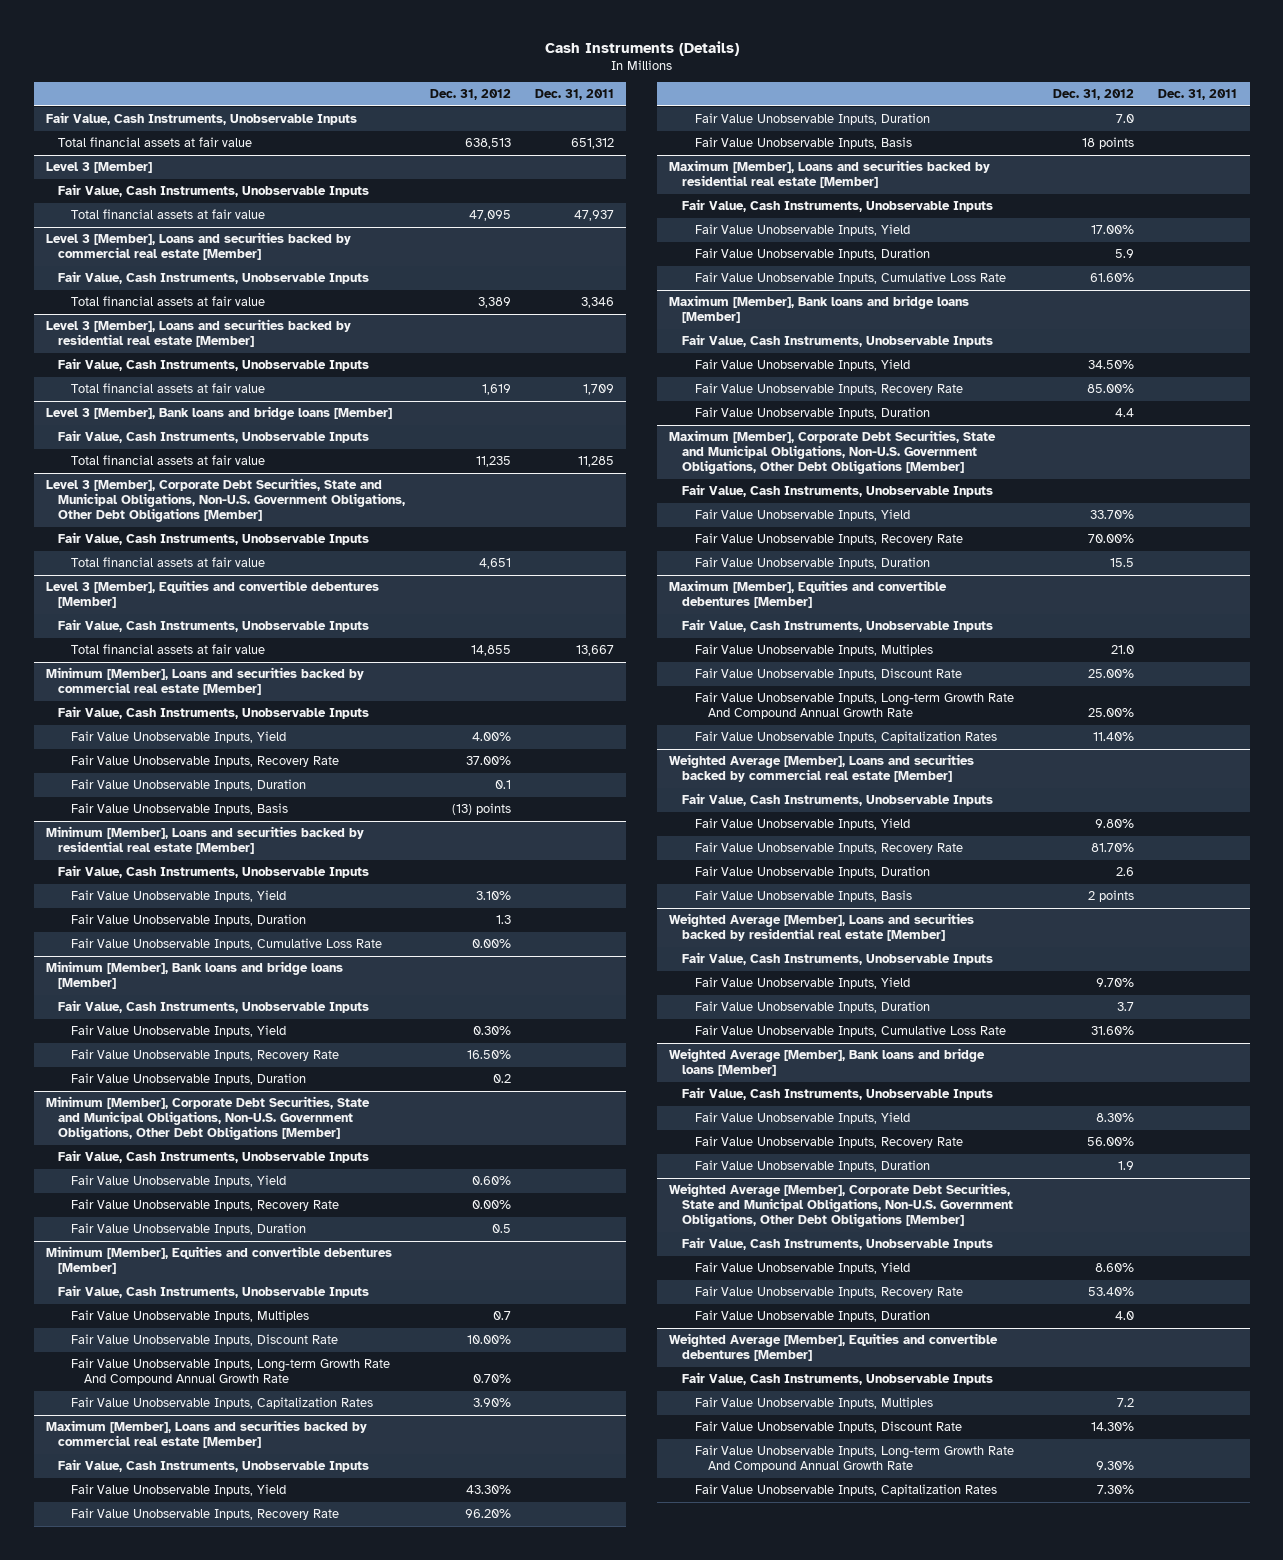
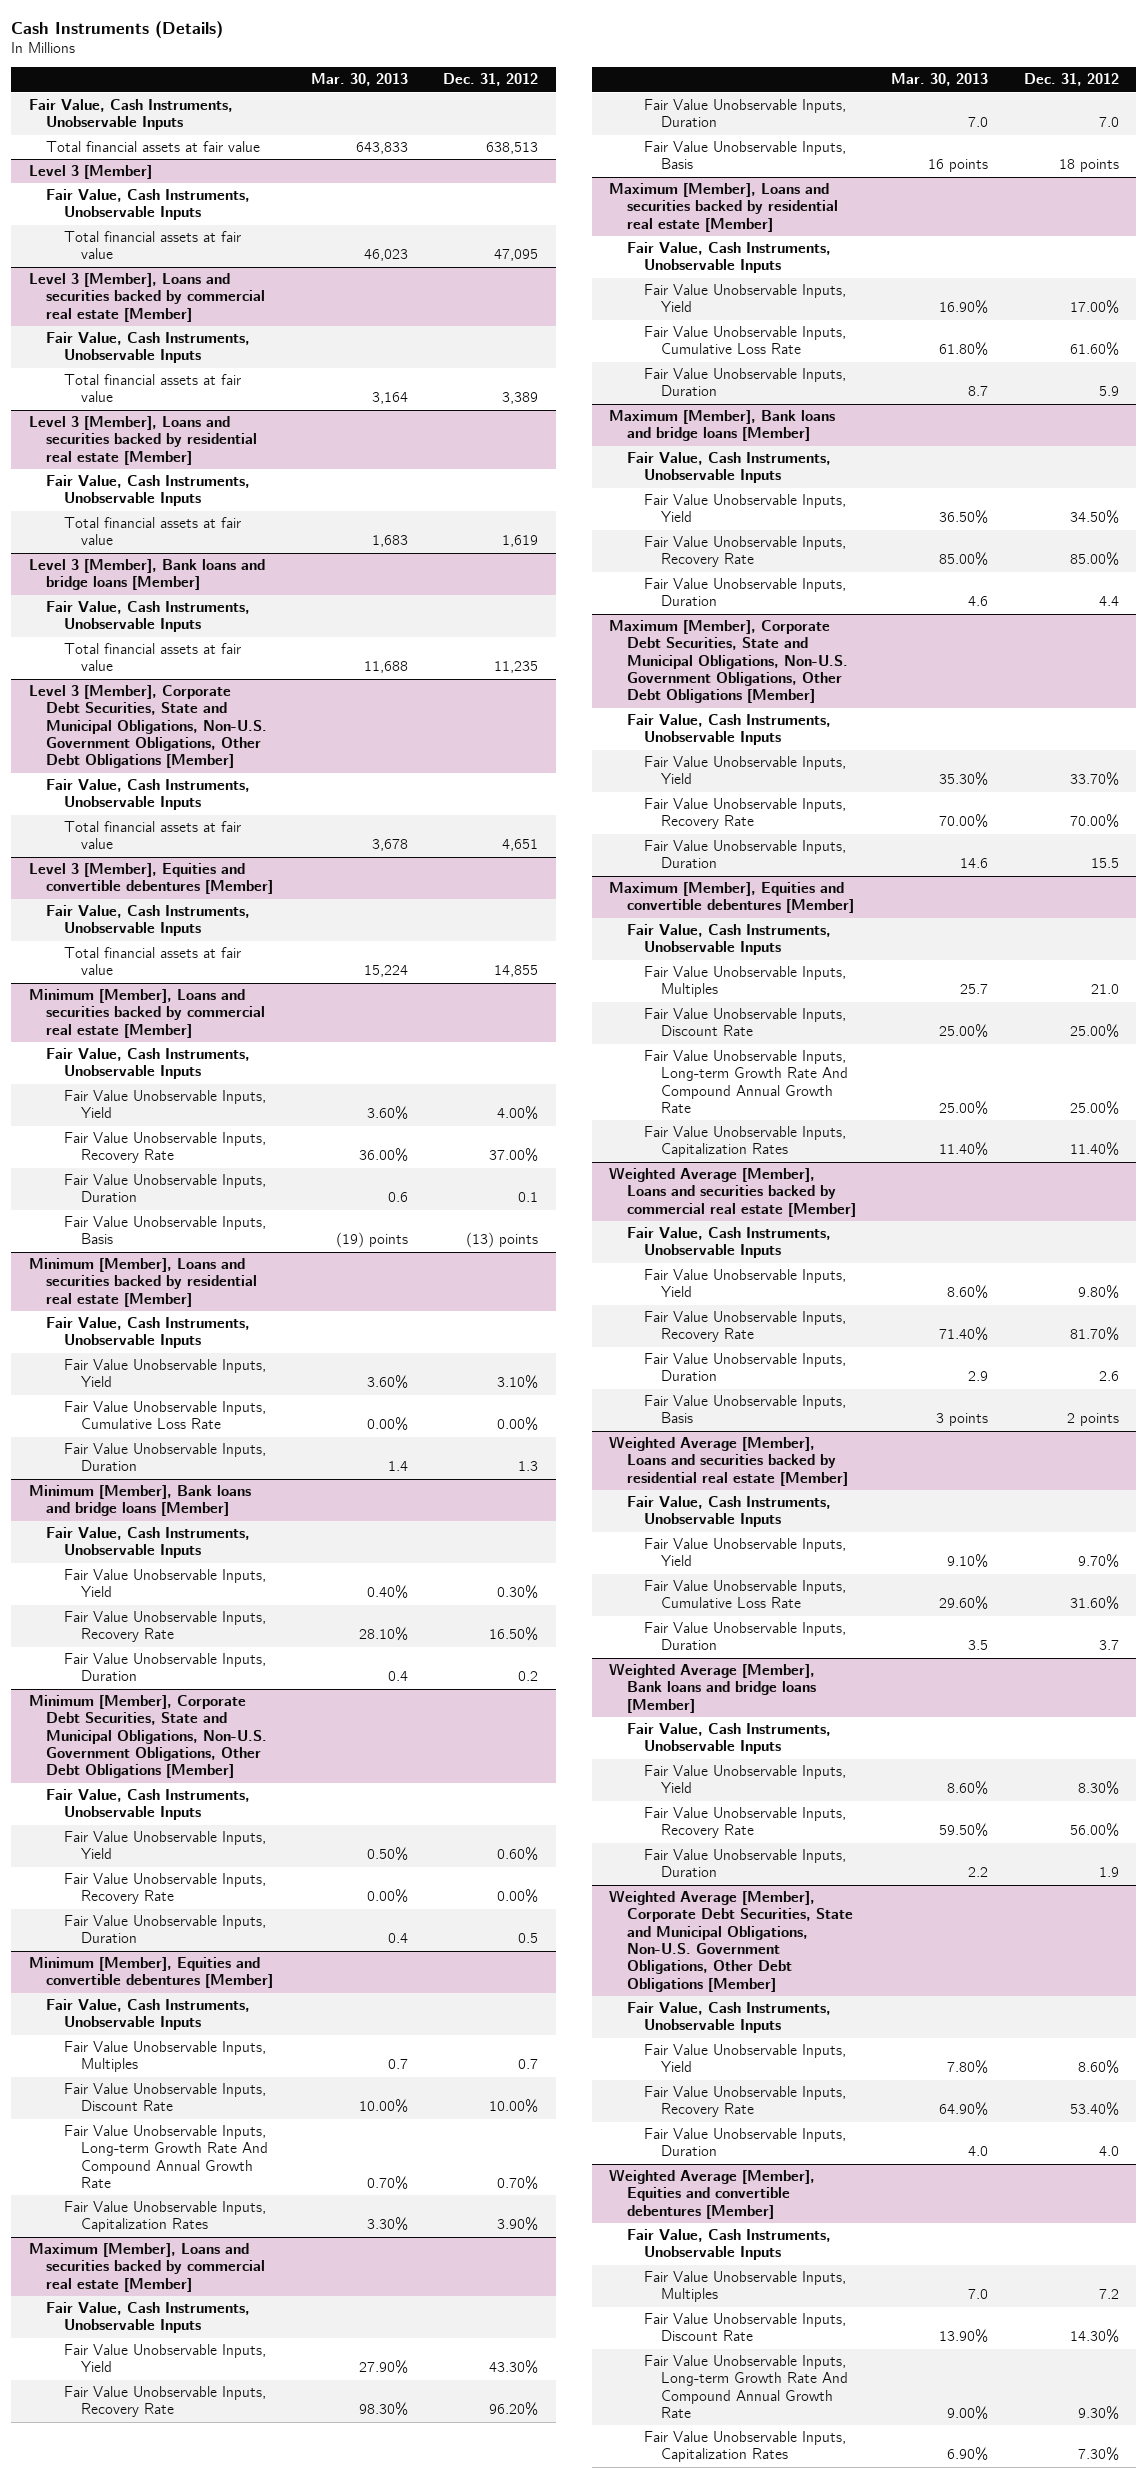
[534,89,614,101] Dec. 31, 2011 -> none
none -> [310,73,408,87] Mar. 30, 2013
[71,914,307,927] Fair Value Unobservable Inputs, Duration -> [63,1443,266,1472] Fair Value Unobservable Inputs, Duration
[694,248,930,261] Fair Value Unobservable Inputs, Duration -> [644,368,847,397] Fair Value Unobservable Inputs, Duration
[694,1001,930,1014] Fair Value Unobservable Inputs, Duration -> [644,1622,847,1651] Fair Value Unobservable Inputs, Duration

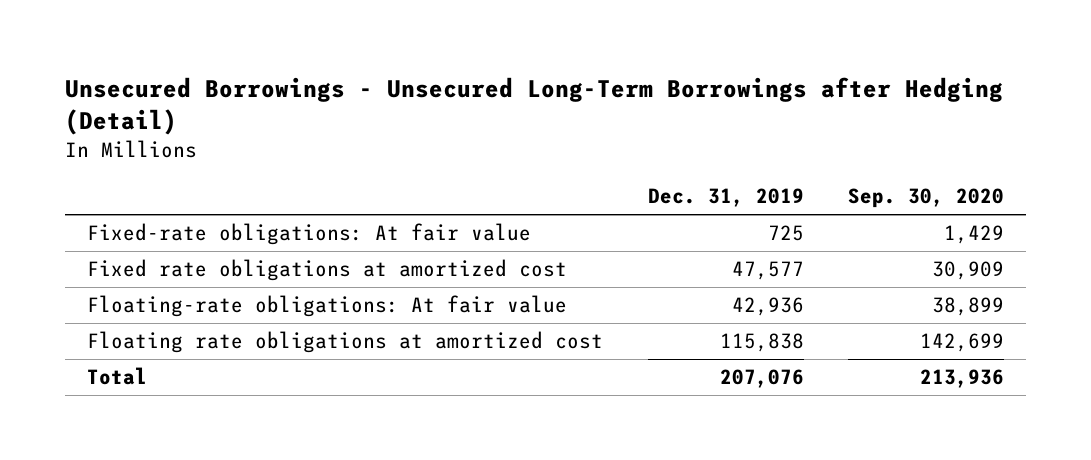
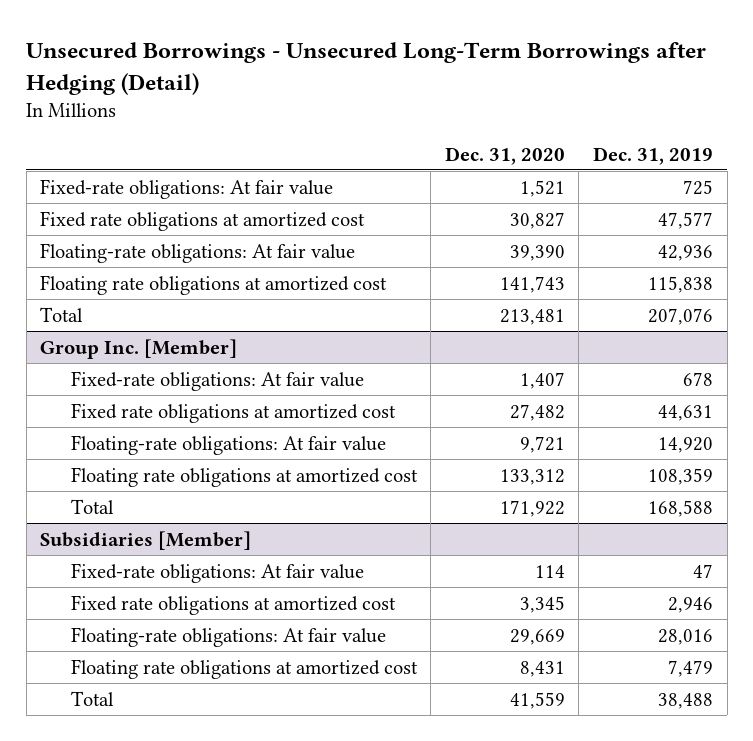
[847,188,1004,209] Sep. 30, 2020 -> none
none -> [444,146,565,165] Dec. 31, 2020
none -> [40,338,238,359] Group Inc. [Member]
none -> [70,370,364,391] Fixed-rate obligations: At fair value
none -> [70,402,396,423] Fixed rate obligations at amortized cost
none -> [70,434,386,455] Floating-rate obligations: At fair value
none -> [70,466,418,487] Floating rate obligations at amortized cost
none -> [70,498,114,514] Total
none -> [40,530,252,550] Subsidiaries [Member]
none -> [70,562,364,583] Fixed-rate obligations: At fair value
none -> [70,594,396,615] Fixed rate obligations at amortized cost
none -> [70,626,386,647] Floating-rate obligations: At fair value
none -> [70,658,418,679] Floating rate obligations at amortized cost
none -> [70,690,114,706] Total

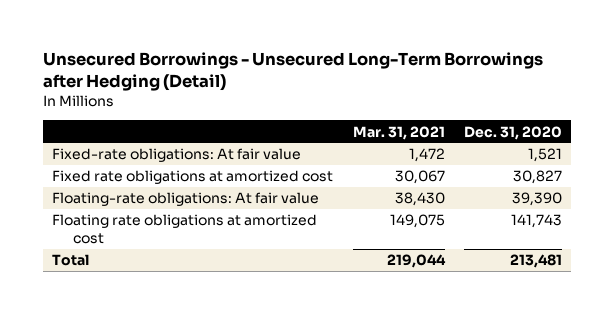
[592,146,713,165] Dec. 31, 2019 -> none
none -> [352,125,445,140] Mar. 31, 2021
[40,338,238,359] Group Inc. [Member] -> none
[70,370,364,391] Fixed-rate obligations: At fair value -> none
[70,402,396,423] Fixed rate obligations at amortized cost -> none
[70,434,386,455] Floating-rate obligations: At fair value -> none
[70,466,418,487] Floating rate obligations at amortized cost -> none
[70,498,114,514] Total -> none
[40,530,252,550] Subsidiaries [Member] -> none
[70,562,364,583] Fixed-rate obligations: At fair value -> none
[70,594,396,615] Fixed rate obligations at amortized cost -> none
[70,626,386,647] Floating-rate obligations: At fair value -> none
[70,658,418,679] Floating rate obligations at amortized cost -> none
[70,690,114,706] Total -> none

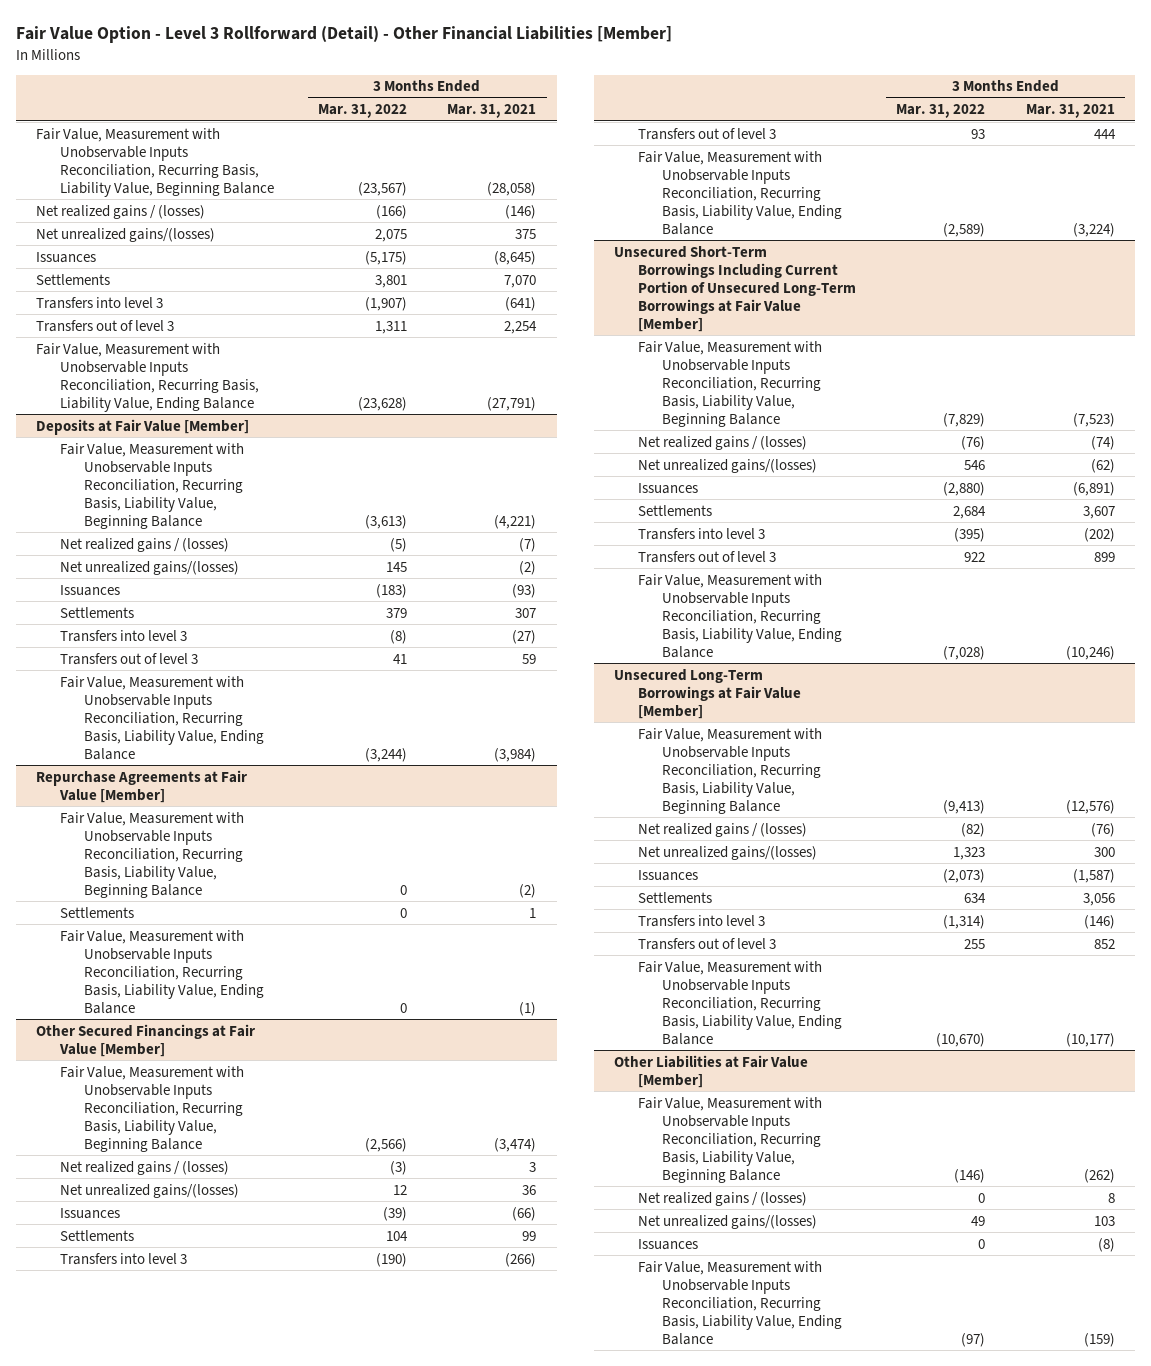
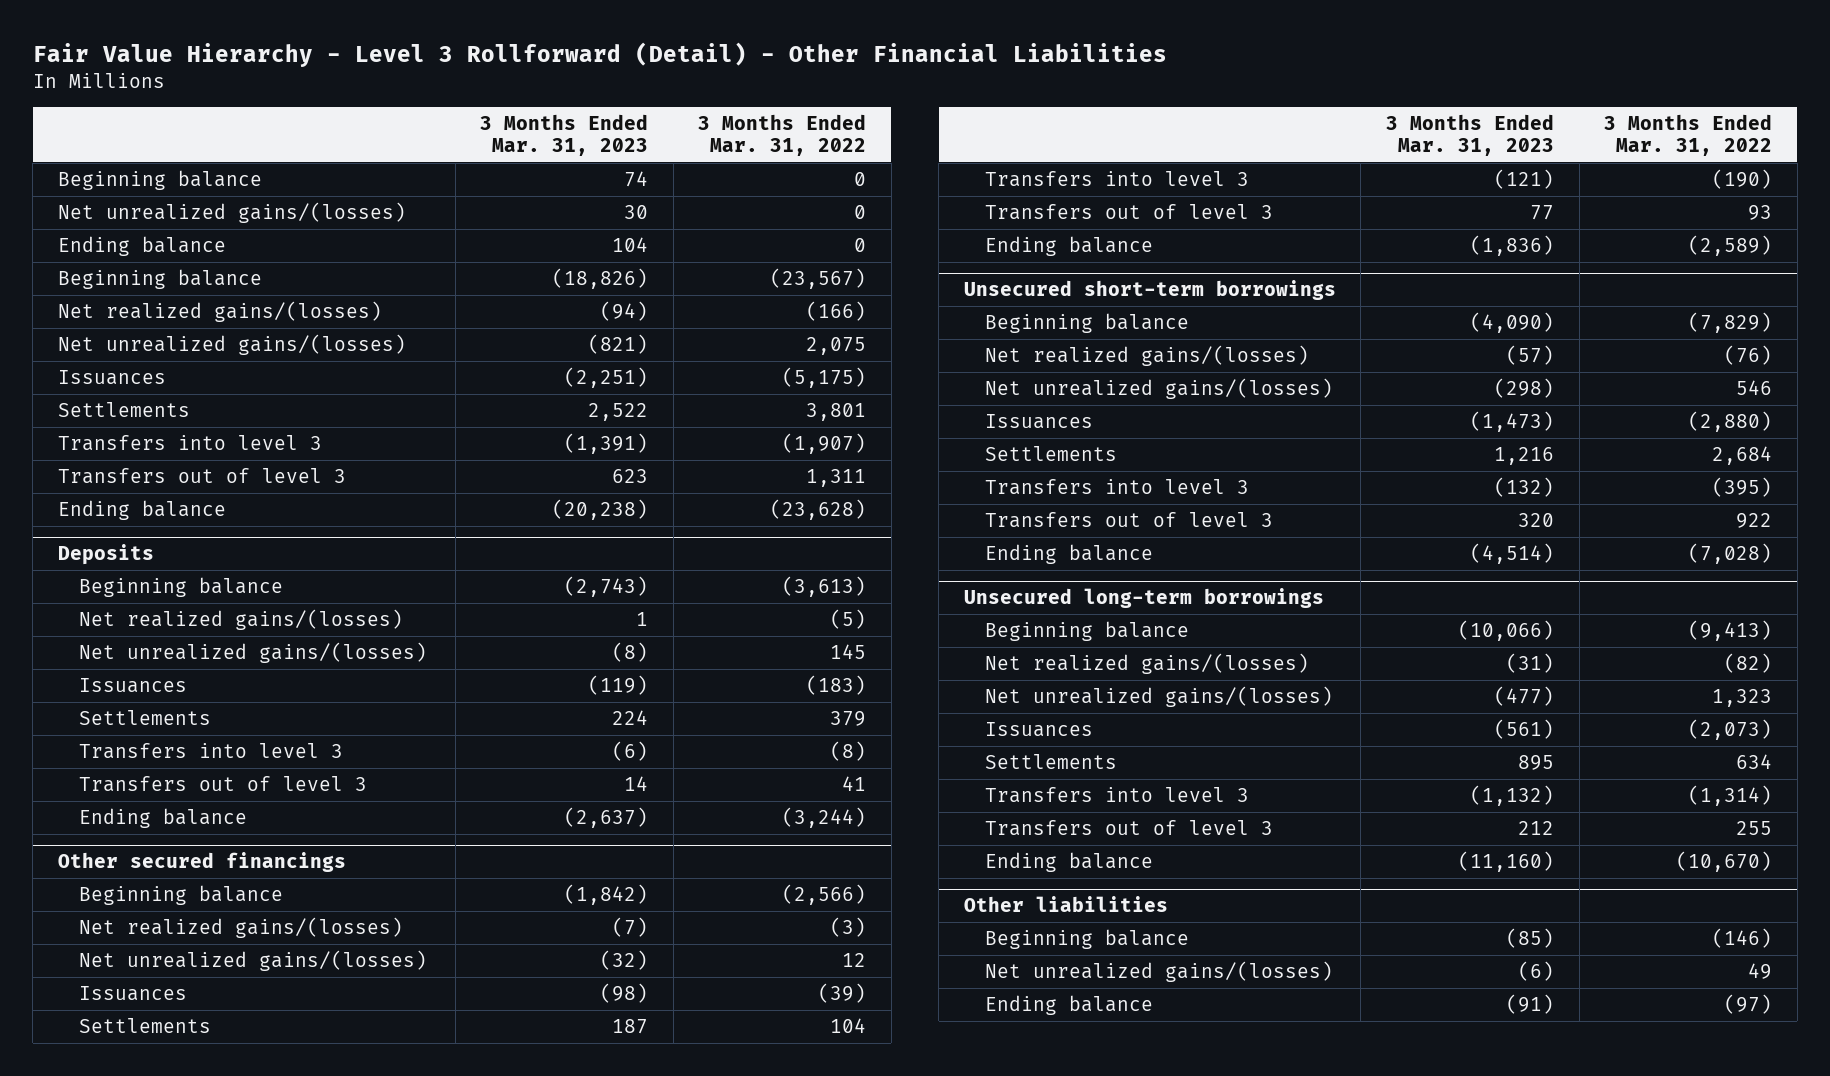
[15,26,672,44] Fair Value Option - Level 3 Rollforward (Detail) - Other Financial Liabilities [Member] -> [32,42,1167,68] Fair Value Hierarchy - Level 3 Rollforward (Detail) - Other Financial Liabilities
[447,104,537,119] Mar. 31, 2021 -> none
none -> [480,114,649,157] 3 Months Ended Mar. 31, 2023
none -> [58,170,263,191] Beginning balance
none -> [58,202,407,224] Net unrealized gains/(losses)
none -> [58,236,227,257] Ending balance
[36,127,274,197] Fair Value, Measurement with Unobservable Inputs Reconciliation, Recurring Basis, Liability Value, Beginning Balance -> [58,269,263,290] Beginning balance
[36,204,206,219] Net realized gains / (losses) -> [58,301,383,323] Net realized gains/(losses)
[36,342,259,412] Fair Value, Measurement with Unobservable Inputs Reconciliation, Recurring Basis, Liability Value, Ending Balance -> [58,500,227,521] Ending balance
[36,418,250,435] Deposits at Fair Value [Member] -> [58,544,155,566] Deposits
[59,442,244,529] Fair Value, Measurement with Unobservable Inputs Reconciliation, Recurring Basis, Liability Value, Beginning Balance -> [78,577,283,598] Beginning balance
[59,537,229,552] Net realized gains / (losses) -> [78,609,403,631] Net realized gains/(losses)
[59,811,244,898] Fair Value, Measurement with Unobservable Inputs Reconciliation, Recurring Basis, Liability Value, Beginning Balance -> none
[59,906,134,918] Settlements -> none
[59,929,264,1014] Fair Value, Measurement with Unobservable Inputs Reconciliation, Recurring Basis, Liability Value, Ending Balance -> none
[36,1023,256,1057] Other Secured Financings at Fair Value [Member] -> none
[59,675,264,760] Fair Value, Measurement with Unobservable Inputs Reconciliation, Recurring Basis, Liability Value, Ending Balance -> [78,808,247,829] Ending balance
[36,769,248,803] Repurchase Agreements at Fair Value [Member] -> [58,852,347,873] Other secured financings
[59,1065,244,1152] Fair Value, Measurement with Unobservable Inputs Reconciliation, Recurring Basis, Liability Value, Beginning Balance -> [78,885,283,906] Beginning balance
[59,1160,229,1175] Net realized gains / (losses) -> [78,917,403,939] Net realized gains/(losses)
[638,150,843,235] Fair Value, Measurement with Unobservable Inputs Reconciliation, Recurring Basis, Liability Value, Ending Balance -> [984,236,1153,257] Ending balance
[614,245,857,332] Unsecured Short-Term Borrowings Including Current Portion of Unsecured Long-Term Borrowings at Fair Value [Member] -> [963,280,1336,301] Unsecured short-term borrowings
[638,340,823,427] Fair Value, Measurement with Unobservable Inputs Reconciliation, Recurring Basis, Liability Value, Beginning Balance -> [984,313,1189,334] Beginning balance
[638,435,808,450] Net realized gains / (losses) -> [984,345,1309,367] Net realized gains/(losses)
[638,573,843,658] Fair Value, Measurement with Unobservable Inputs Reconciliation, Recurring Basis, Liability Value, Ending Balance -> [984,544,1153,565] Ending balance
[614,668,802,719] Unsecured Long-Term Borrowings at Fair Value [Member] -> [963,588,1324,609] Unsecured long-term borrowings
[638,727,823,814] Fair Value, Measurement with Unobservable Inputs Reconciliation, Recurring Basis, Liability Value, Beginning Balance -> [984,621,1189,642] Beginning balance
[638,822,808,837] Net realized gains / (losses) -> [984,653,1309,675] Net realized gains/(losses)
[638,1191,808,1206] Net realized gains / (losses) -> none
[638,960,843,1045] Fair Value, Measurement with Unobservable Inputs Reconciliation, Recurring Basis, Liability Value, Ending Balance -> [984,852,1153,873] Ending balance
[614,1054,809,1088] Other Liabilities at Fair Value [Member] -> [963,896,1168,913] Other liabilities
[638,1096,823,1183] Fair Value, Measurement with Unobservable Inputs Reconciliation, Recurring Basis, Liability Value, Beginning Balance -> [984,929,1189,950] Beginning balance
[638,1238,699,1250] Issuances -> none
[638,1260,843,1345] Fair Value, Measurement with Unobservable Inputs Reconciliation, Recurring Basis, Liability Value, Ending Balance -> [984,995,1153,1016] Ending balance

